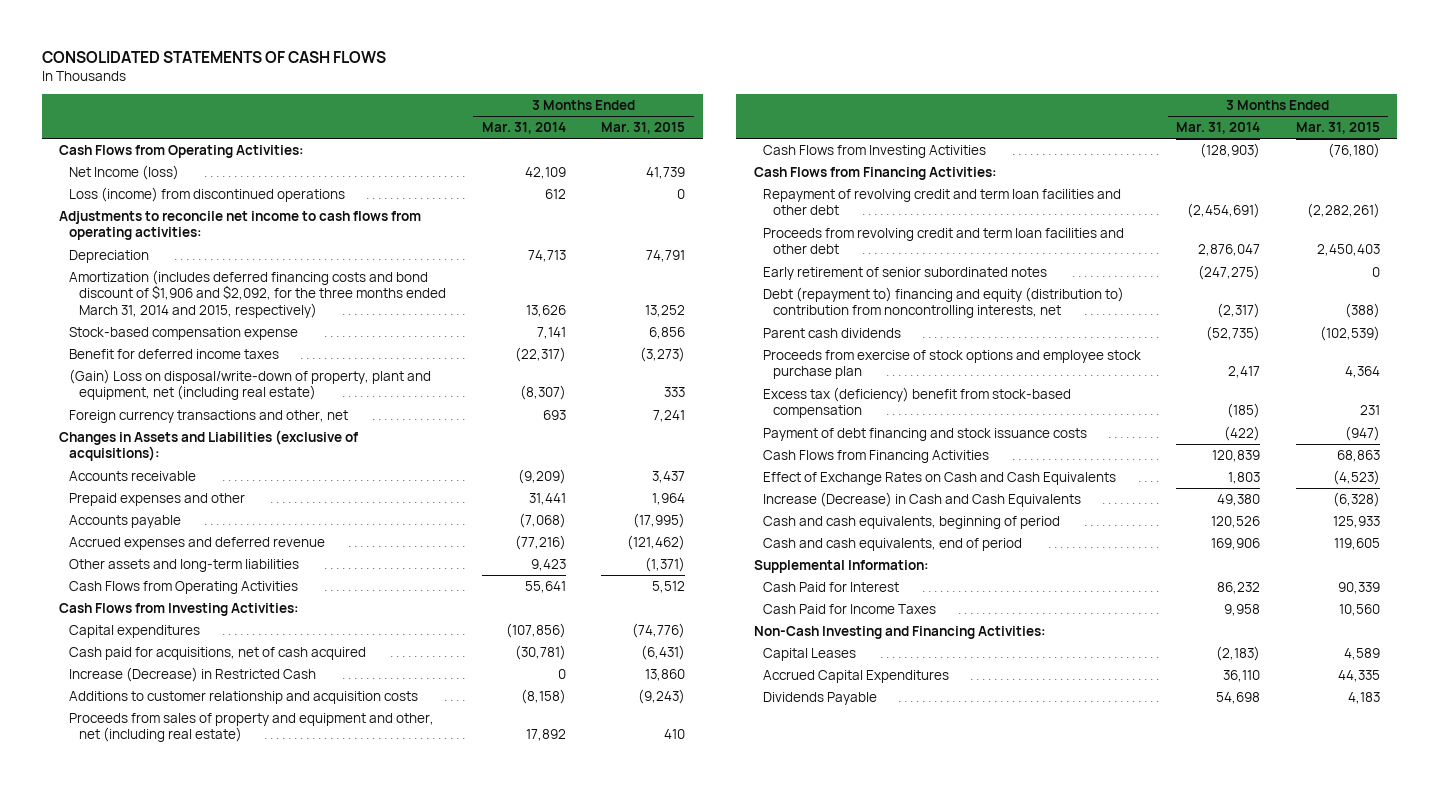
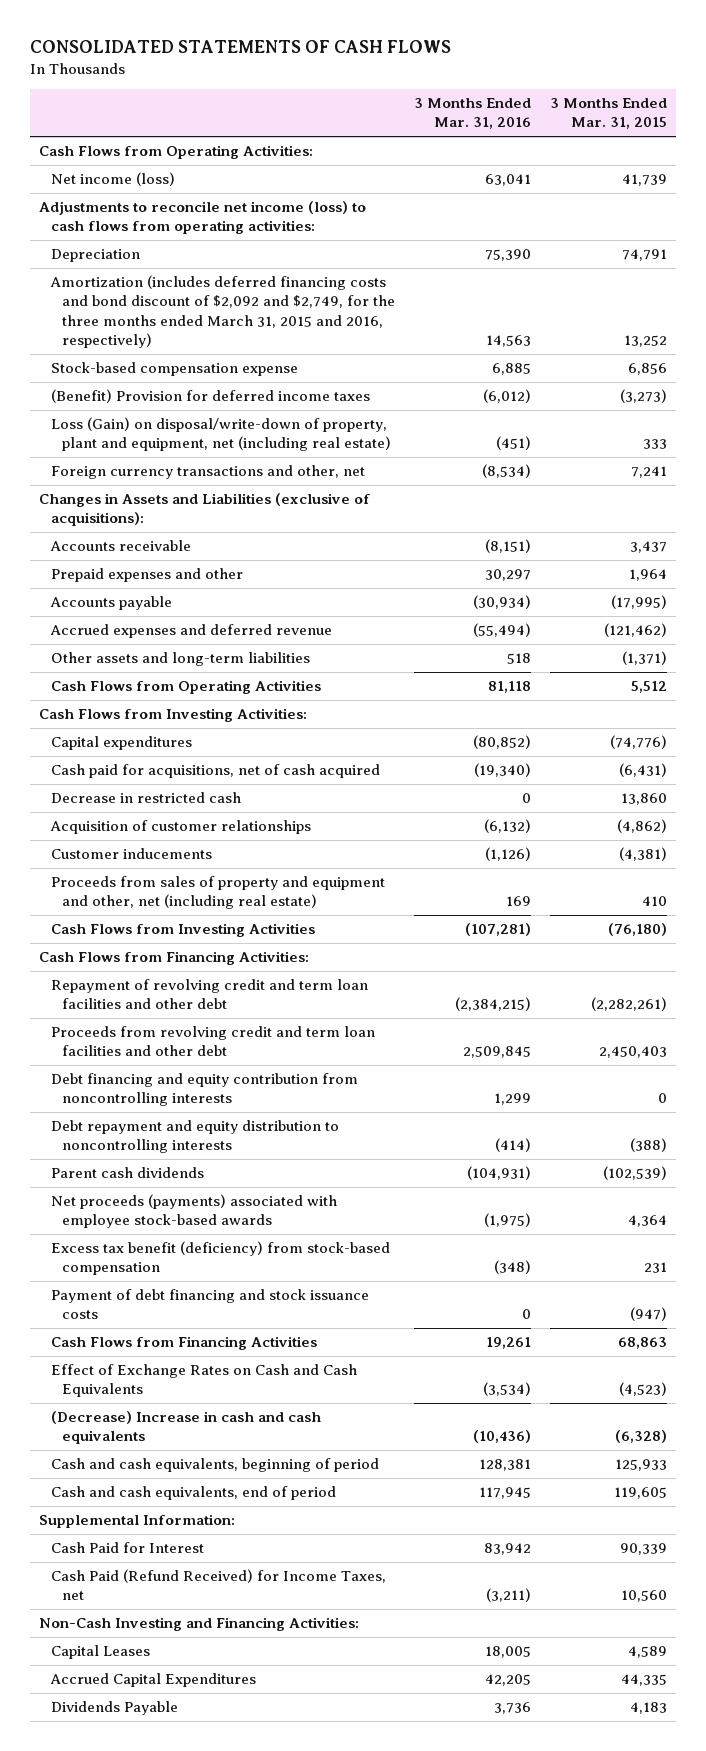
[482,122,567,135] Mar. 31, 2014 -> none
none -> [413,98,531,130] 3 Months Ended Mar. 31, 2016
[69,186,346,202] Loss (income) from discontinued operations -> none
[69,164,180,180] Net Income (loss) -> [50,172,175,187] Net income (loss)
[59,210,422,241] Adjustments to reconcile net income to cash flows from operating activities: -> [39,201,367,235] Adjustments to reconcile net income (loss) to cash flows from operating activities:
[69,269,446,318] Amortization (includes deferred financing costs and bond discount of $1,906 and $2,092, for the three months ended March 31, 2014 and 2015, respectively) -> [49,275,395,348] Amortization (includes deferred financing costs and bond discount of $2,092 and $2,749, for the three months ended March 31, 2015 and 2016, respectively)
[69,348,280,359] Benefit for deferred income taxes -> [50,389,370,404] (Benefit) Provision for deferred income taxes
[69,368,432,401] (Gain) Loss on disposal/write-down of property, plant and equipment, net (including real estate) -> [50,417,391,452] Loss (Gain) on disposal/write-down of property, plant and equipment, net (including real estate)
[69,666,317,682] Increase (Decrease) in Restricted Cash -> [50,792,241,804] Decrease in restricted cash
[69,690,419,704] Additions to customer relationship and acquisition costs -> [49,820,311,835] Acquisition of customer relationships
[638,688,686,704] (9,243) -> [616,819,667,834] (4,862)
none -> [50,848,212,860] Customer inducements
[763,266,1048,280] Early retirement of senior subordinated notes -> none
none -> [50,1073,358,1107] Debt financing and equity contribution from noncontrolling interests
[763,286,1125,319] Debt (repayment to) financing and equity (distribution to) contribution from noncontrolling interests, net -> [50,1120,339,1154] Debt repayment and equity distribution to noncontrolling interests
[763,349,1142,380] Proceeds from exercise of stock options and employee stock purchase plan -> [50,1194,337,1229] Net proceeds (payments) associated with employee stock-based awards
[763,386,1072,419] Excess tax (deficiency) benefit from stock-based compensation -> [50,1241,390,1276] Excess tax benefit (deficiency) from stock-based compensation
[763,491,1082,507] Increase (Decrease) in Cash and Cash Equivalents -> [50,1411,321,1445] (Decrease) Increase in cash and cash equivalents
[763,603,937,614] Cash Paid for Income Taxes -> [50,1569,386,1601] Cash Paid (Refund Received) for Income Taxes, net

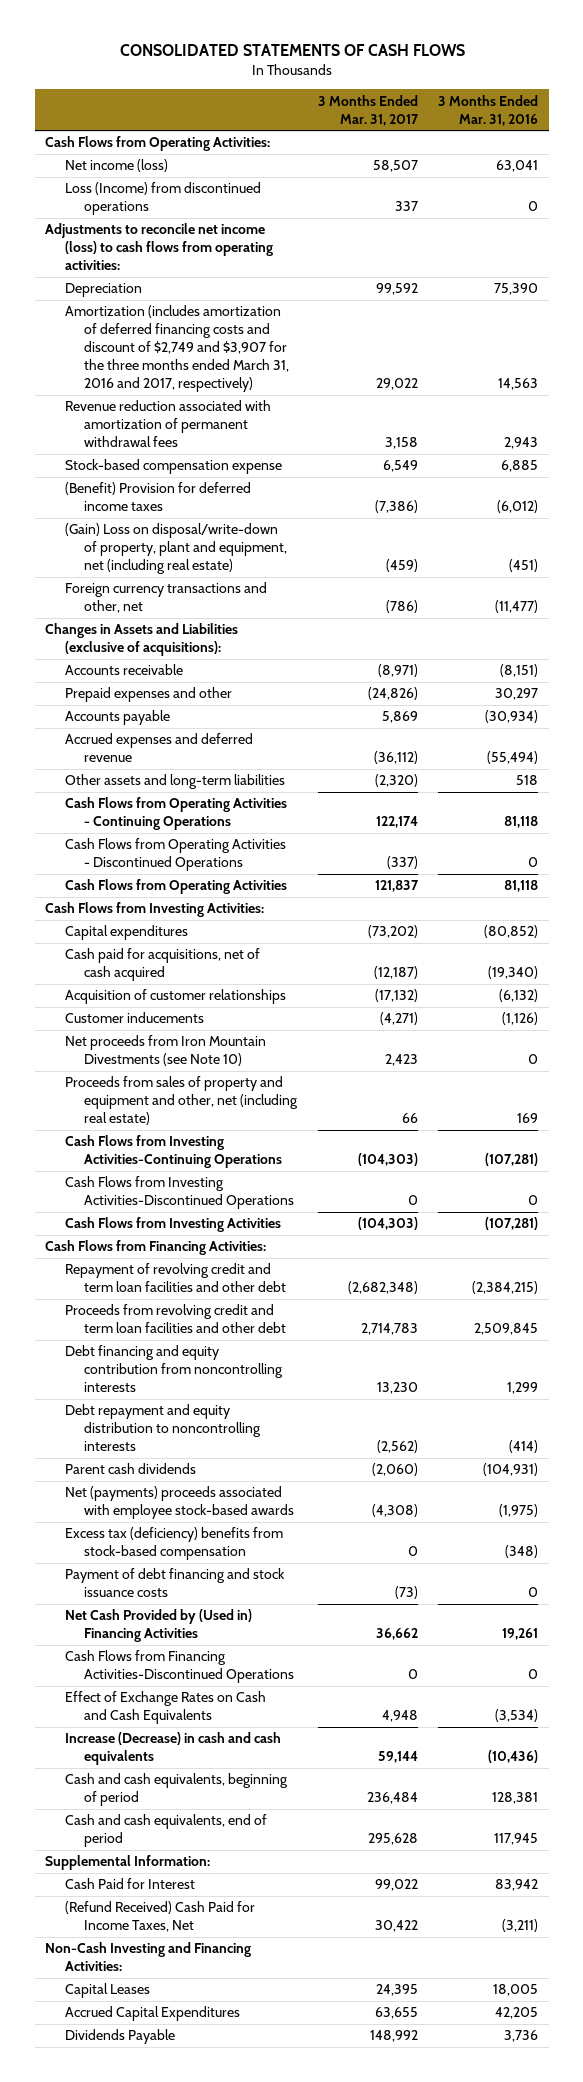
[549,98,667,130] 3 Months Ended Mar. 31, 2015 -> none
none -> [317,94,419,126] 3 Months Ended Mar. 31, 2017
none -> [64,182,261,216] Loss (Income) from discontinued operations
[49,275,395,348] Amortization (includes deferred financing costs and bond discount of $2,092 and $2,749, for the three months ended March 31, 2015 and 2016, respectively) -> [64,305,290,393] Amortization (includes amortization of deferred financing costs and discount of $2,749 and $3,907 for the three months ended March 31, 2016 and 2017, respectively)
none -> [64,400,271,448] Revenue reduction associated with amortization of permanent withdrawal fees
[50,417,391,452] Loss (Gain) on disposal/write-down of property, plant and equipment, net (including real estate) -> [64,523,288,575] (Gain) Loss on disposal/write-down of property, plant and equipment, net (including real estate)
[481,464,531,479] (8,534) -> [495,600,539,614] (11,477)
none -> [64,797,287,831] Cash Flows from Operating Activities - Continuing Operations
none -> [64,838,286,872] Cash Flows from Operating Activities - Discontinued Operations
[50,792,241,804] Decrease in restricted cash -> none
none -> [64,1035,266,1067] Net proceeds from Iron Mountain Divestments (see Note 10)
none -> [64,1135,283,1169] Cash Flows from Investing Activities-Continuing Operations
none -> [64,1176,295,1210] Cash Flows from Investing Activities-Discontinued Operations
[50,1194,337,1229] Net proceeds (payments) associated with employee stock-based awards -> [64,1486,295,1520] Net (payments) proceeds associated with employee stock-based awards
[50,1241,390,1276] Excess tax benefit (deficiency) from stock-based compensation -> [64,1527,283,1561] Excess tax (deficiency) benefits from stock-based compensation
[50,1336,317,1351] Cash Flows from Financing Activities -> [64,1609,252,1643] Net Cash Provided by (Used in) Financing Activities
none -> [64,1650,295,1684] Cash Flows from Financing Activities-Discontinued Operations
[50,1411,321,1445] (Decrease) Increase in cash and cash equivalents -> [64,1732,281,1766] Increase (Decrease) in cash and cash equivalents
[50,1569,386,1601] Cash Paid (Refund Received) for Income Taxes, net -> [64,1901,255,1933] (Refund Received) Cash Paid for Income Taxes, Net

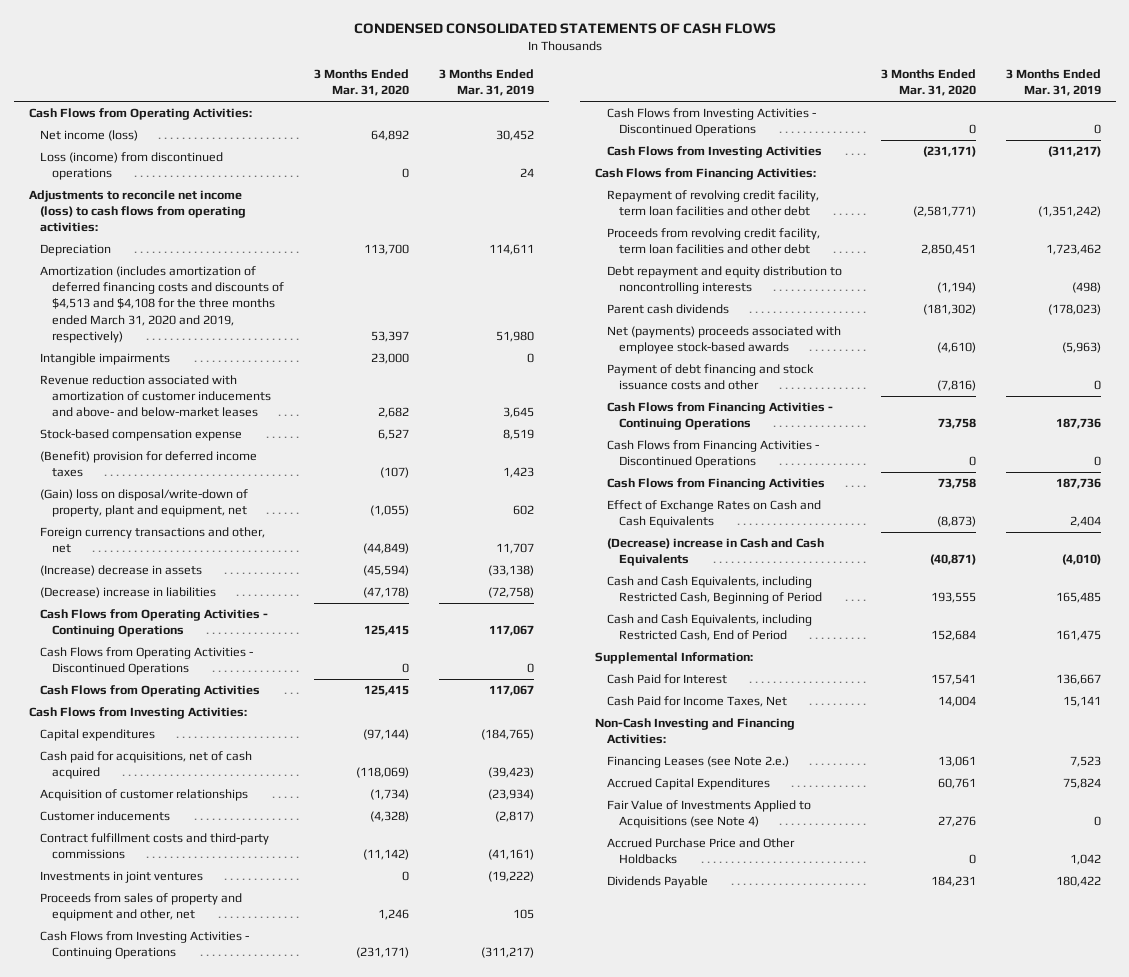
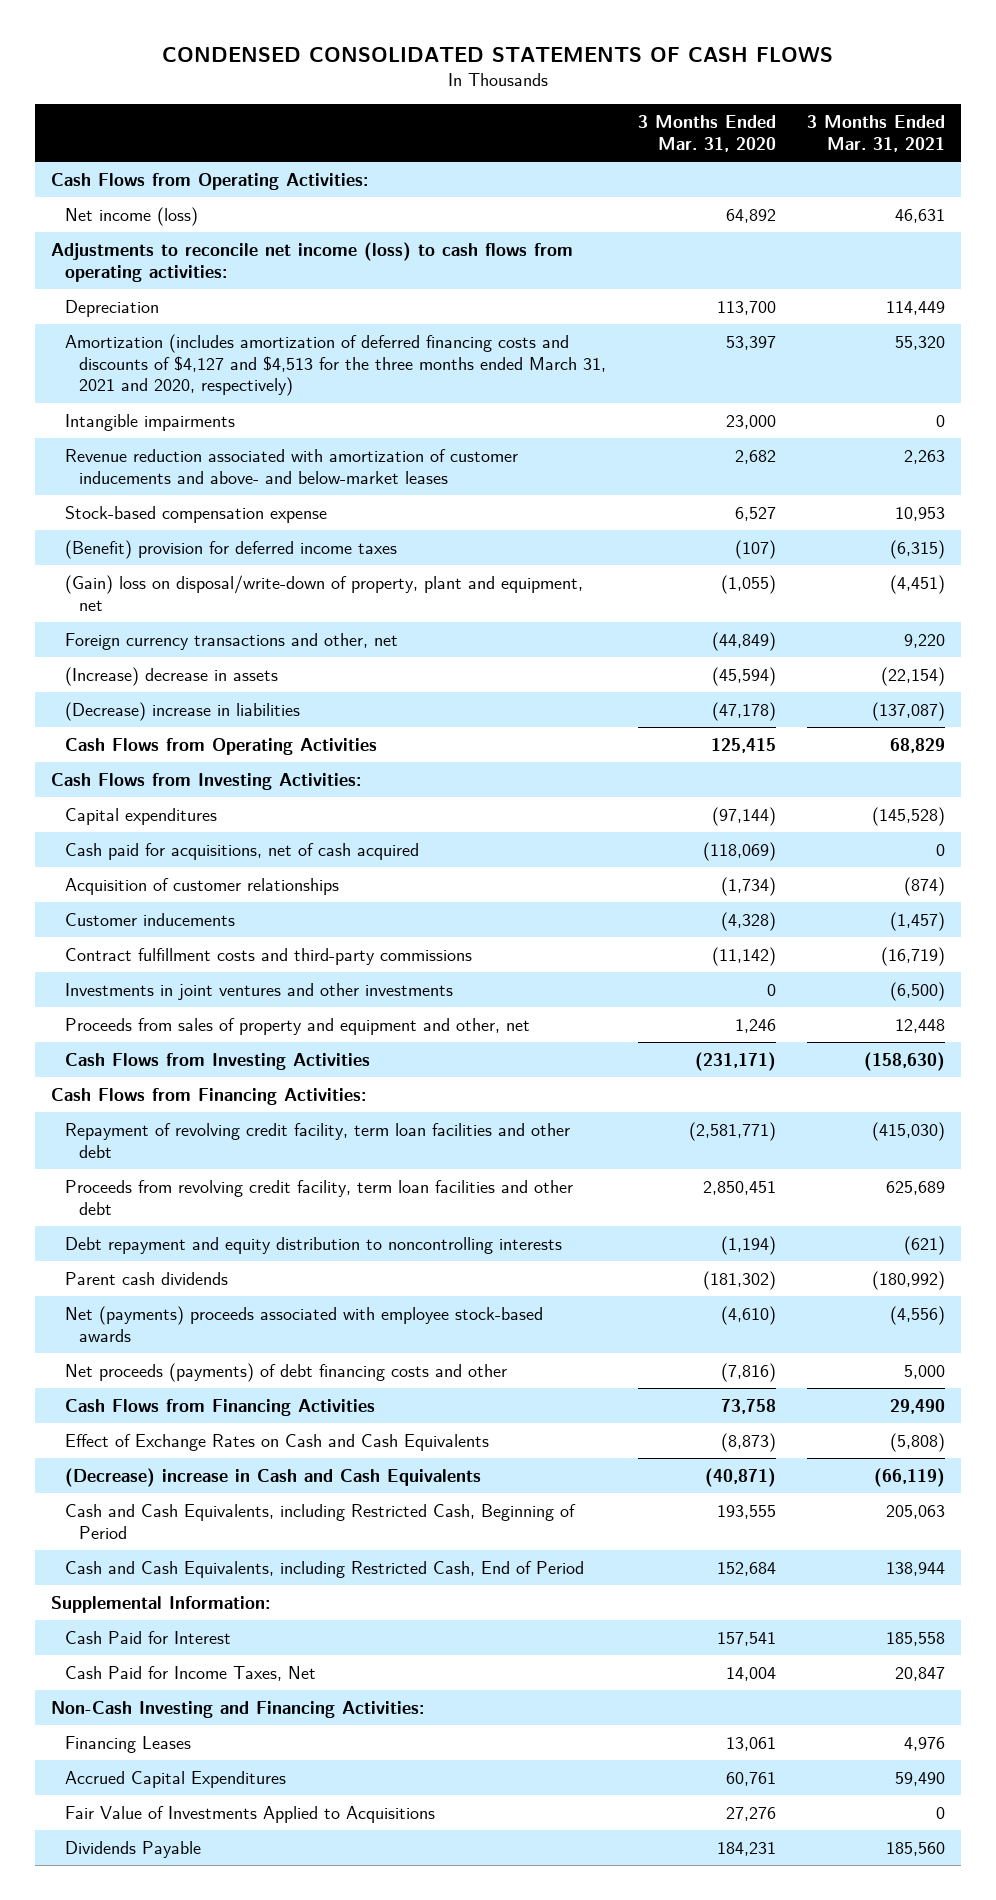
[438,69,534,97] 3 Months Ended Mar. 31, 2019 -> none
none -> [807,114,946,152] 3 Months Ended Mar. 31, 2021
[40,152,224,181] Loss (income) from discontinued operations -> none
[40,266,284,343] Amortization (includes amortization of deferred financing costs and discounts of $4,513 and $4,108 for the three months ended March 31, 2020 and 2019, respectively) -> [64,333,607,397] Amortization (includes amortization of deferred financing costs and discounts of $4,127 and $4,513 for the three months ended March 31, 2021 and 2020, respectively)
[40,609,269,638] Cash Flows from Operating Activities - Continuing Operations -> none
[40,647,254,676] Cash Flows from Operating Activities - Discontinued Operations -> none
[40,871,204,884] Investments in joint ventures -> [64,982,453,1000] Investments in joint ventures and other investments
[40,931,250,960] Cash Flows from Investing Activities - Continuing Operations -> none
[607,108,817,137] Cash Flows from Investing Activities - Discontinued Operations -> none
[607,402,834,431] Cash Flows from Financing Activities - Continuing Operations -> none
[607,440,820,469] Cash Flows from Financing Activities - Discontinued Operations -> none
[607,364,815,391] Payment of debt financing and stock issuance costs and other -> [64,1362,507,1382] Net proceeds (payments) of debt financing costs and other
[607,756,790,769] Financing Leases (see Note 2.e.) -> [64,1735,191,1753] Financing Leases
[607,838,796,865] Accrued Purchase Price and Other Holdbacks -> none
[607,800,812,829] Fair Value of Investments Applied to Acquisitions (see Note 4) -> [64,1805,435,1823] Fair Value of Investments Applied to Acquisitions

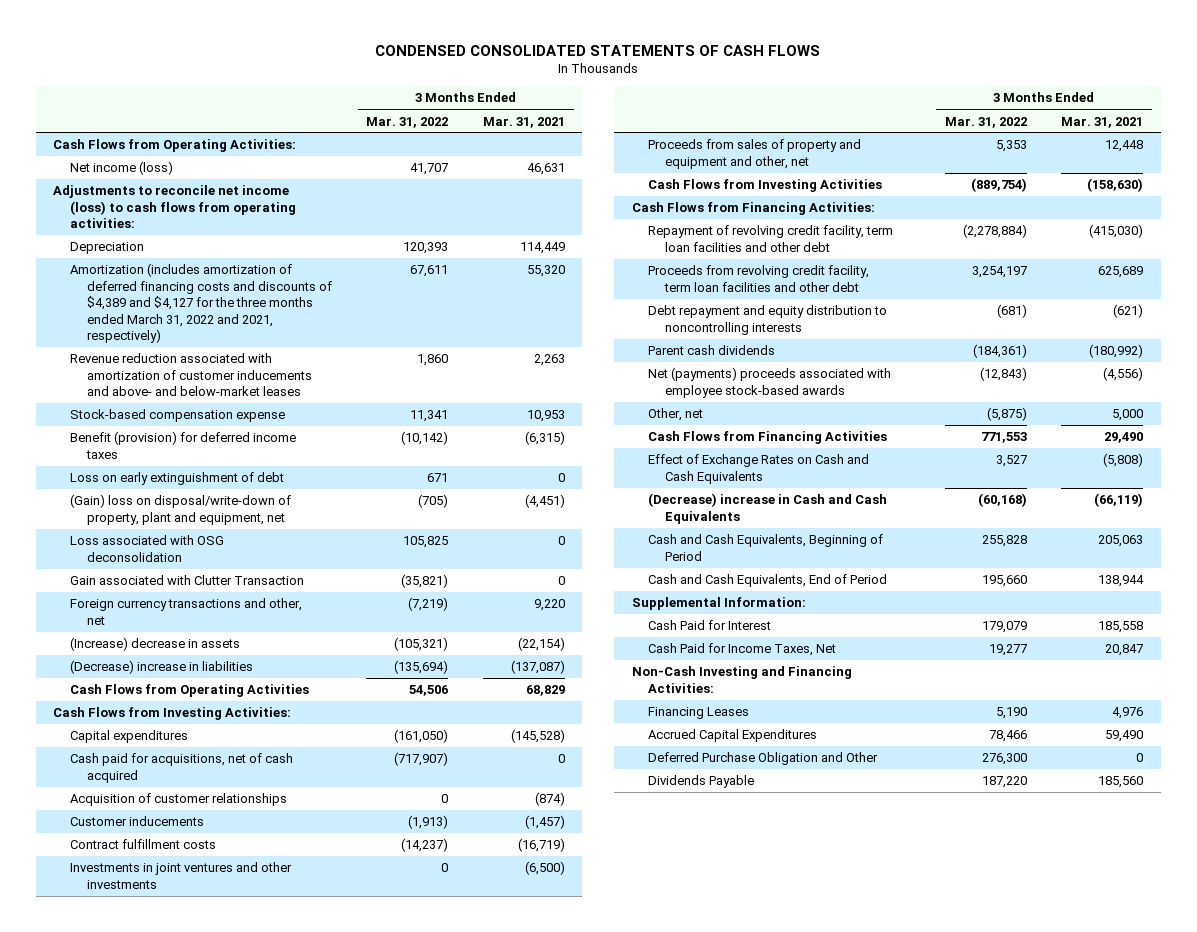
[637,114,776,152] 3 Months Ended Mar. 31, 2020 -> none
none -> [366,116,449,128] Mar. 31, 2022
[64,413,235,431] Intangible impairments -> none
[64,333,607,397] Amortization (includes amortization of deferred financing costs and discounts of $4,127 and $4,513 for the three months ended March 31, 2021 and 2020, respectively) -> [69,263,332,344] Amortization (includes amortization of deferred financing costs and discounts of $4,389 and $4,127 for the three months ended March 31, 2022 and 2021, respectively)
[64,539,397,559] (Benefit) provision for deferred income taxes -> [69,431,296,459] Benefit (provision) for deferred income taxes
none -> [69,472,284,486] Loss on early extinguishment of debt
none -> [69,535,224,562] Loss associated with OSG deconsolidation
none -> [69,575,304,586] Gain associated with Clutter Transaction
[64,947,472,965] Contract fulfillment costs and third-party commissions -> [69,839,216,850] Contract fulfillment costs
[64,1362,507,1382] Net proceeds (payments) of debt financing costs and other -> [648,408,704,422] Other, net
[64,1503,576,1539] Cash and Cash Equivalents, including Restricted Cash, Beginning of Period -> [648,534,884,561] Cash and Cash Equivalents, Beginning of Period
[64,1560,584,1578] Cash and Cash Equivalents, including Restricted Cash, End of Period -> [648,574,888,588] Cash and Cash Equivalents, End of Period
[64,1805,435,1823] Fair Value of Investments Applied to Acquisitions -> none
none -> [648,752,879,766] Deferred Purchase Obligation and Other

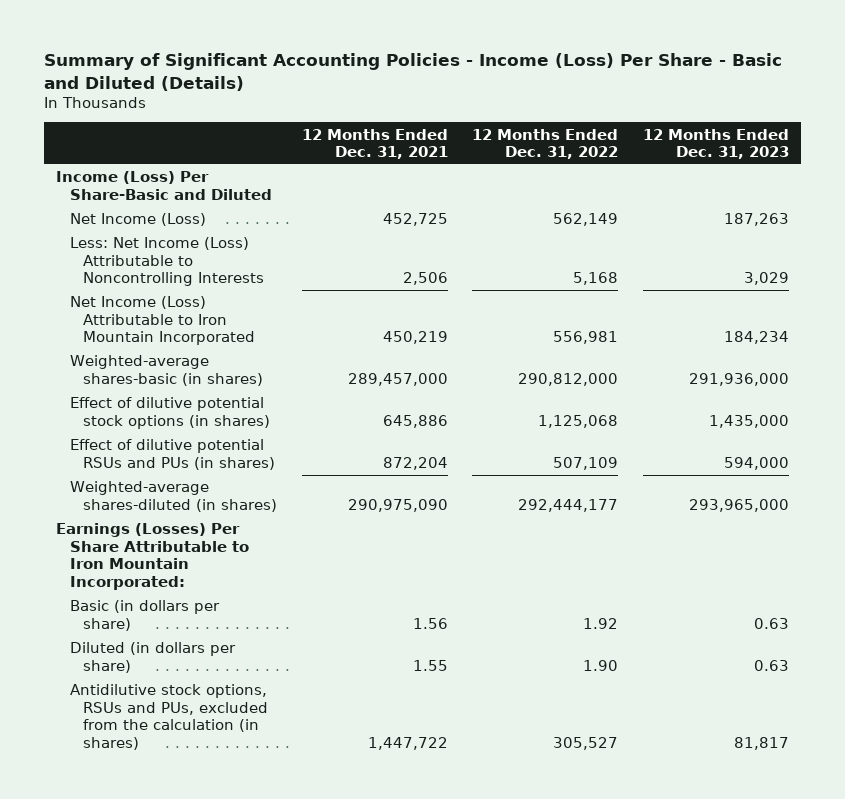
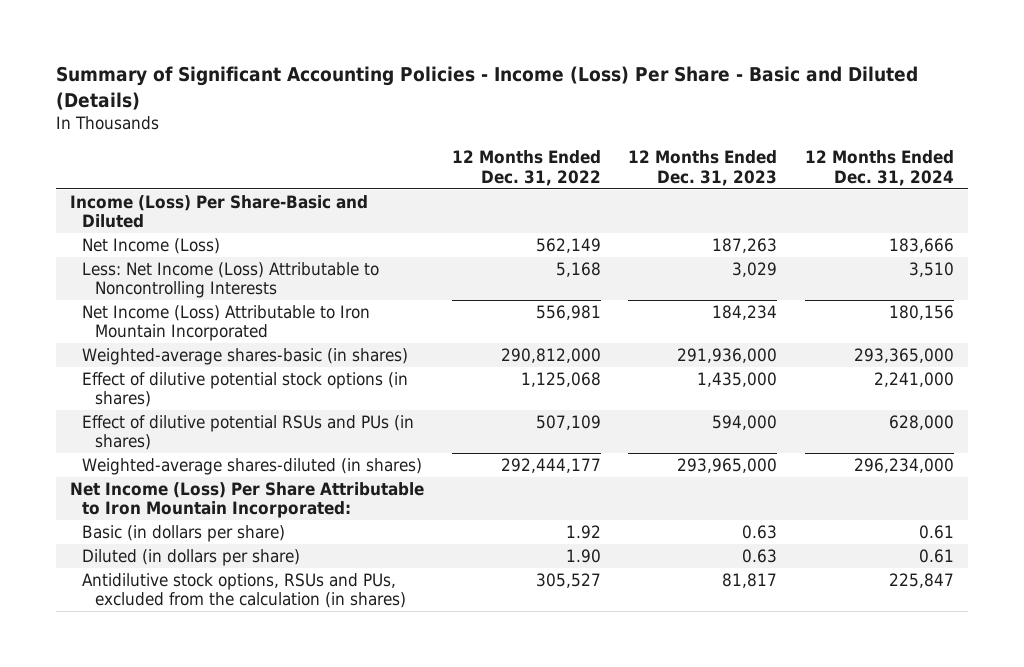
[301,128,448,160] 12 Months Ended Dec. 31, 2021 -> none
none -> [804,150,954,186] 12 Months Ended Dec. 31, 2024
[56,523,249,590] Earnings (Losses) Per Share Attributable to Iron Mountain Incorporated: -> [69,481,424,519] Net Income (Loss) Per Share Attributable to Iron Mountain Incorporated:

